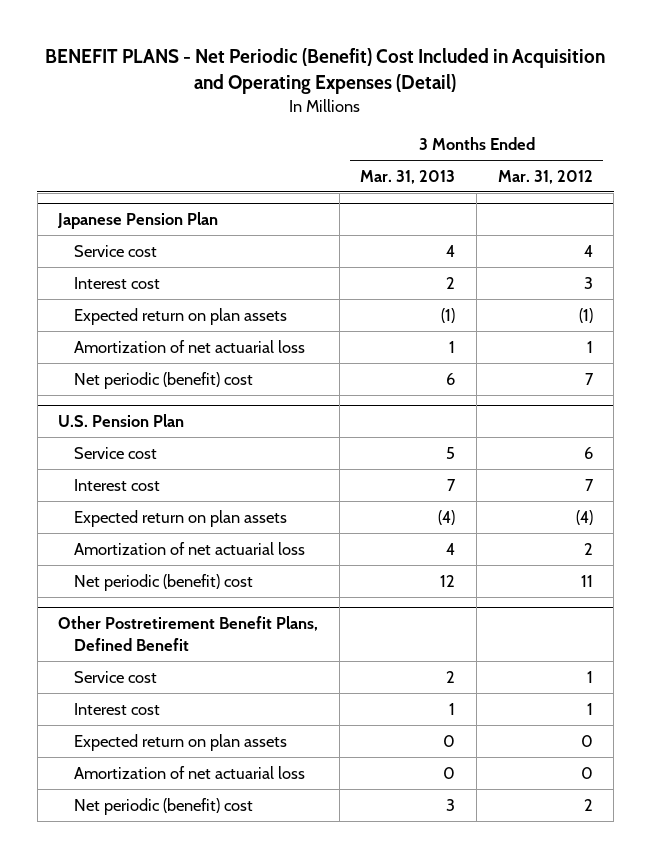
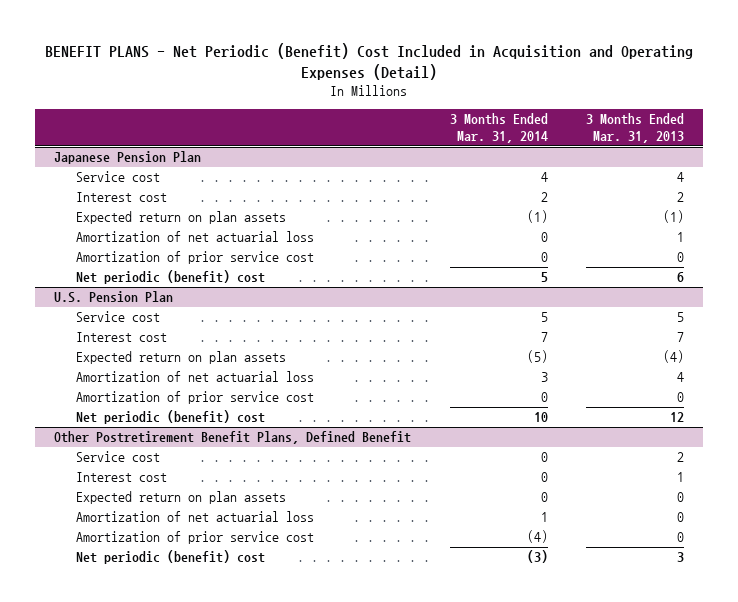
[497,169,593,184] Mar. 31, 2012 -> none
none -> [449,113,548,143] 3 Months Ended Mar. 31, 2014
none -> [75,251,314,265] Amortization of prior service cost
none -> [75,391,314,405] Amortization of prior service cost
none -> [75,531,314,545] Amortization of prior service cost

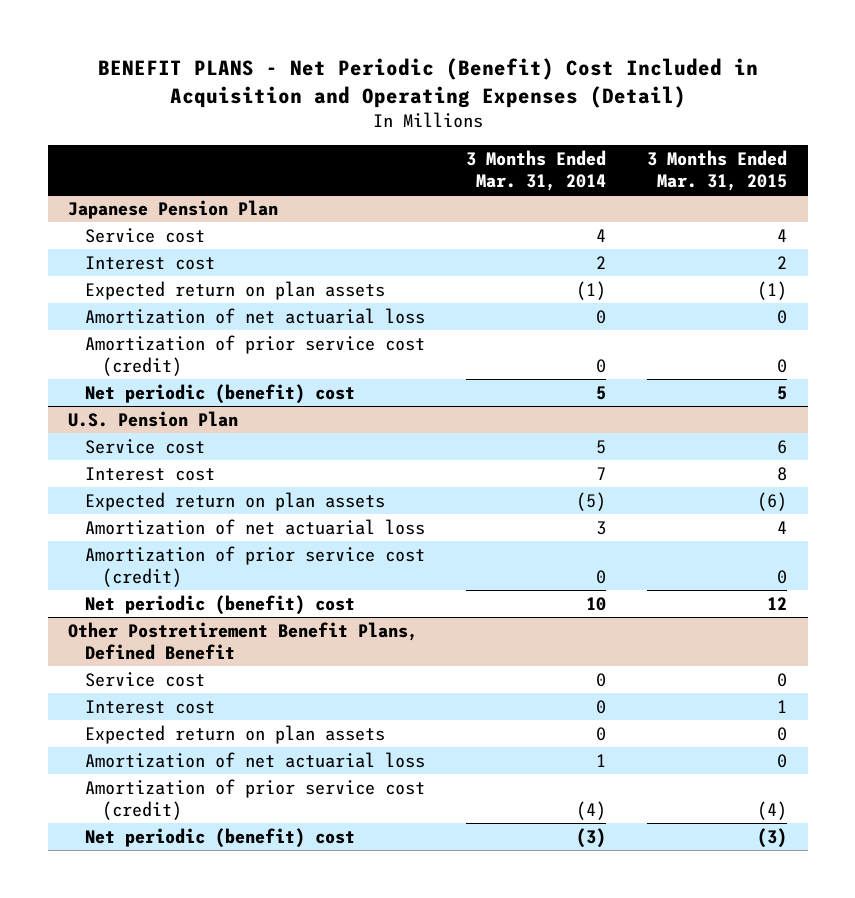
[585,113,684,143] 3 Months Ended Mar. 31, 2013 -> none
none -> [647,150,788,192] 3 Months Ended Mar. 31, 2015
[75,251,314,265] Amortization of prior service cost -> [85,334,426,376] Amortization of prior service cost (credit)
[75,391,314,405] Amortization of prior service cost -> [85,545,426,587] Amortization of prior service cost (credit)
[75,531,314,545] Amortization of prior service cost -> [85,778,426,820] Amortization of prior service cost (credit)

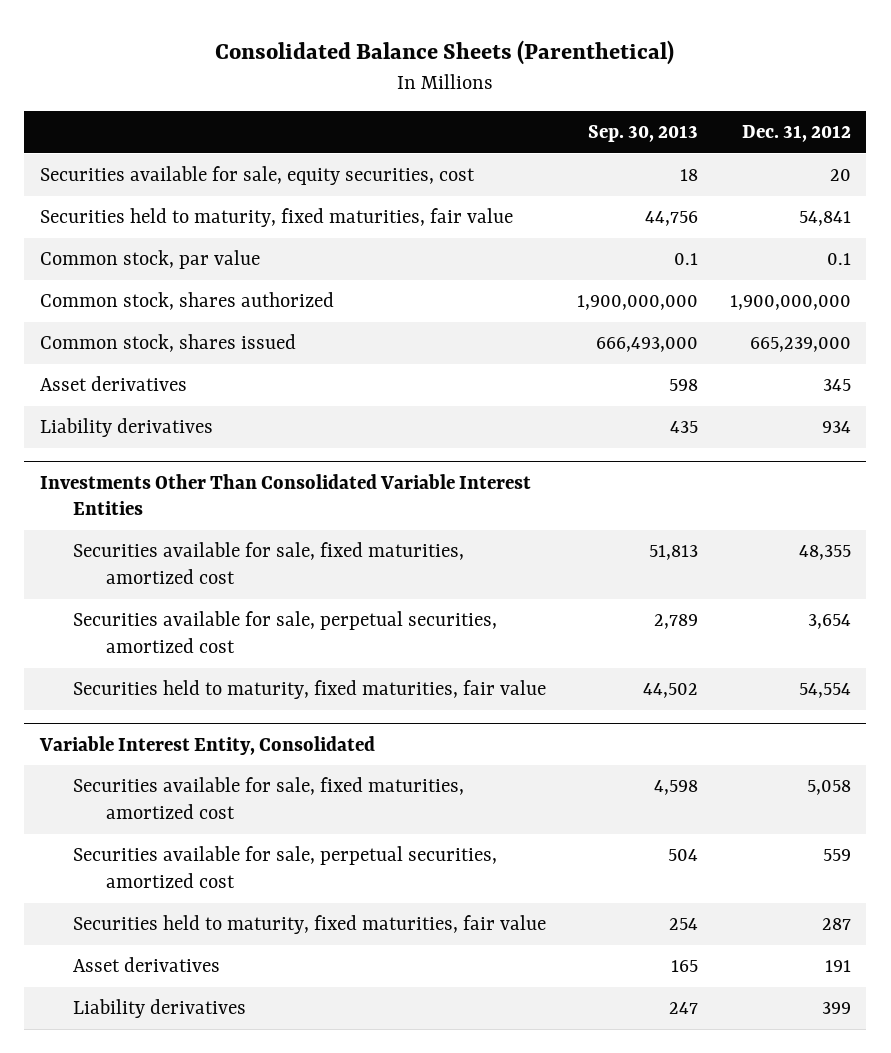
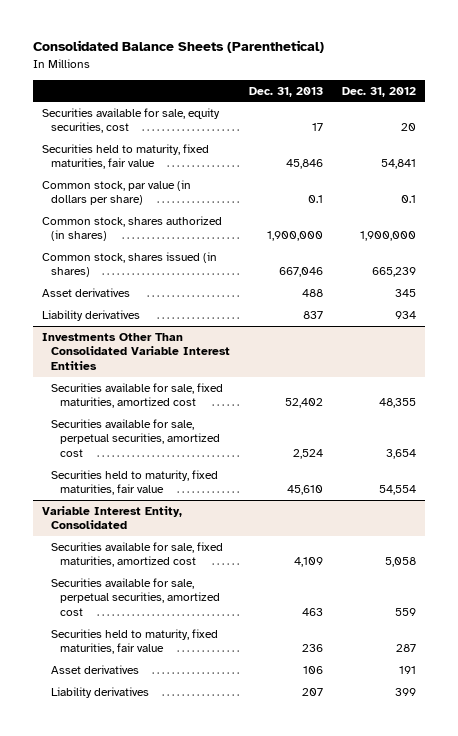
[588,124,699,142] Sep. 30, 2013 -> none
none -> [248,86,323,97] Dec. 31, 2013
[40,250,261,270] Common stock, par value -> [42,180,192,206] Common stock, par value (in dollars per share)
[40,292,335,311] Common stock, shares authorized -> [42,216,223,242] Common stock, shares authorized (in shares)
[729,295,851,311] 1,900,000,000 -> [359,231,416,242] 1,900,000
[40,334,297,353] Common stock, shares issued -> [42,252,218,278] Common stock, shares issued (in shares)
[749,337,851,353] 665,239,000 -> [371,267,416,278] 665,239

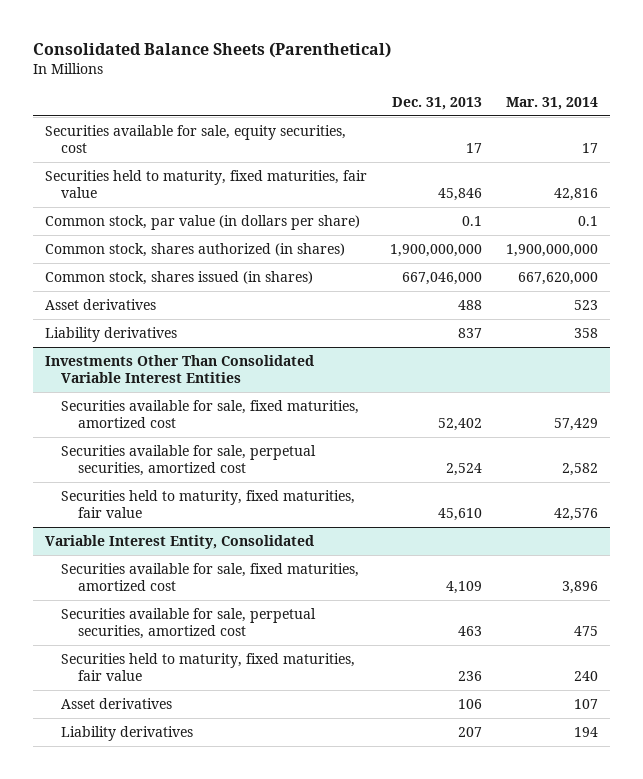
[341,86,416,97] Dec. 31, 2012 -> none
none -> [506,96,599,110] Mar. 31, 2014
[266,231,323,242] 1,900,000 -> [390,243,483,257] 1,900,000,000
[278,267,323,278] 667,046 -> [402,271,483,285] 667,046,000

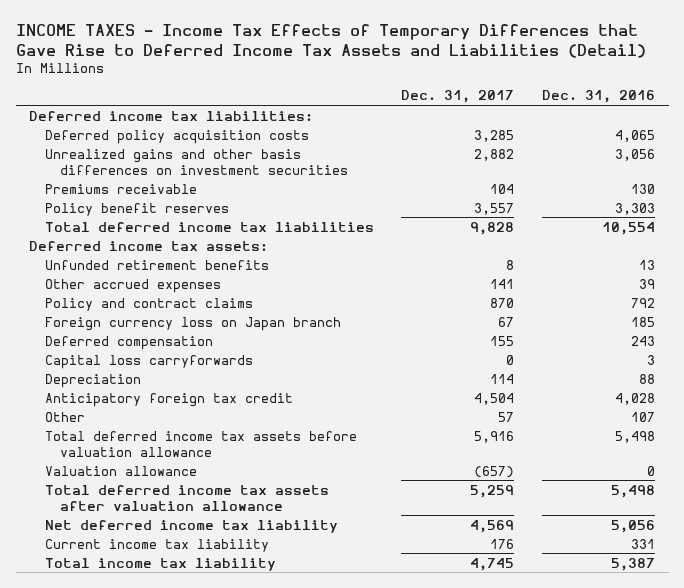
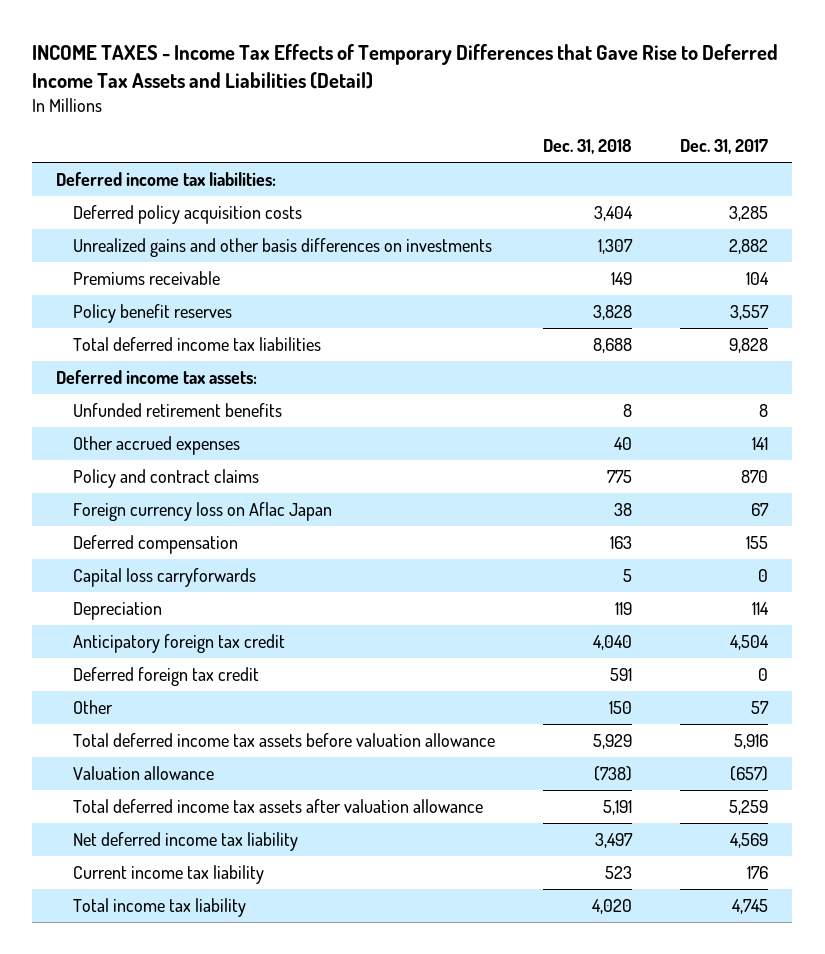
[542,90,656,104] Dec. 31, 2016 -> none
none -> [543,139,633,155] Dec. 31, 2018
[44,148,349,175] Unrealized gains and other basis differences on investment securities -> [73,237,493,257] Unrealized gains and other basis differences on investments
[44,316,341,331] Foreign currency loss on Japan branch -> [73,501,333,521] Foreign currency loss on Aflac Japan
none -> [73,666,260,686] Deferred foreign tax credit

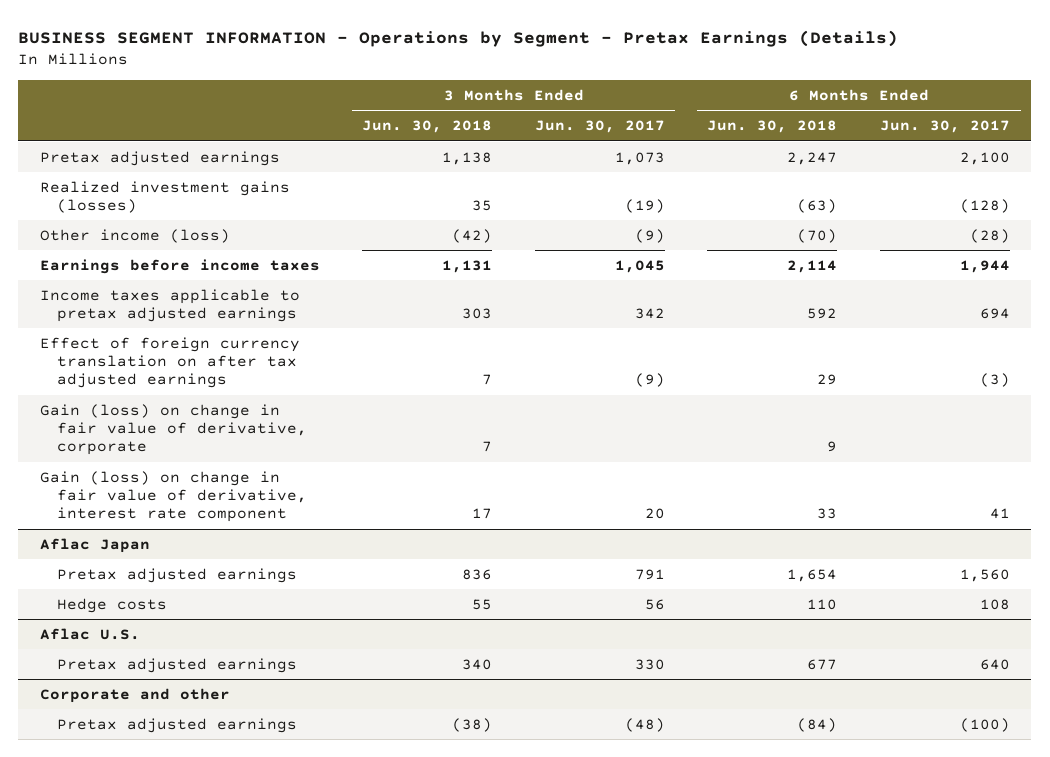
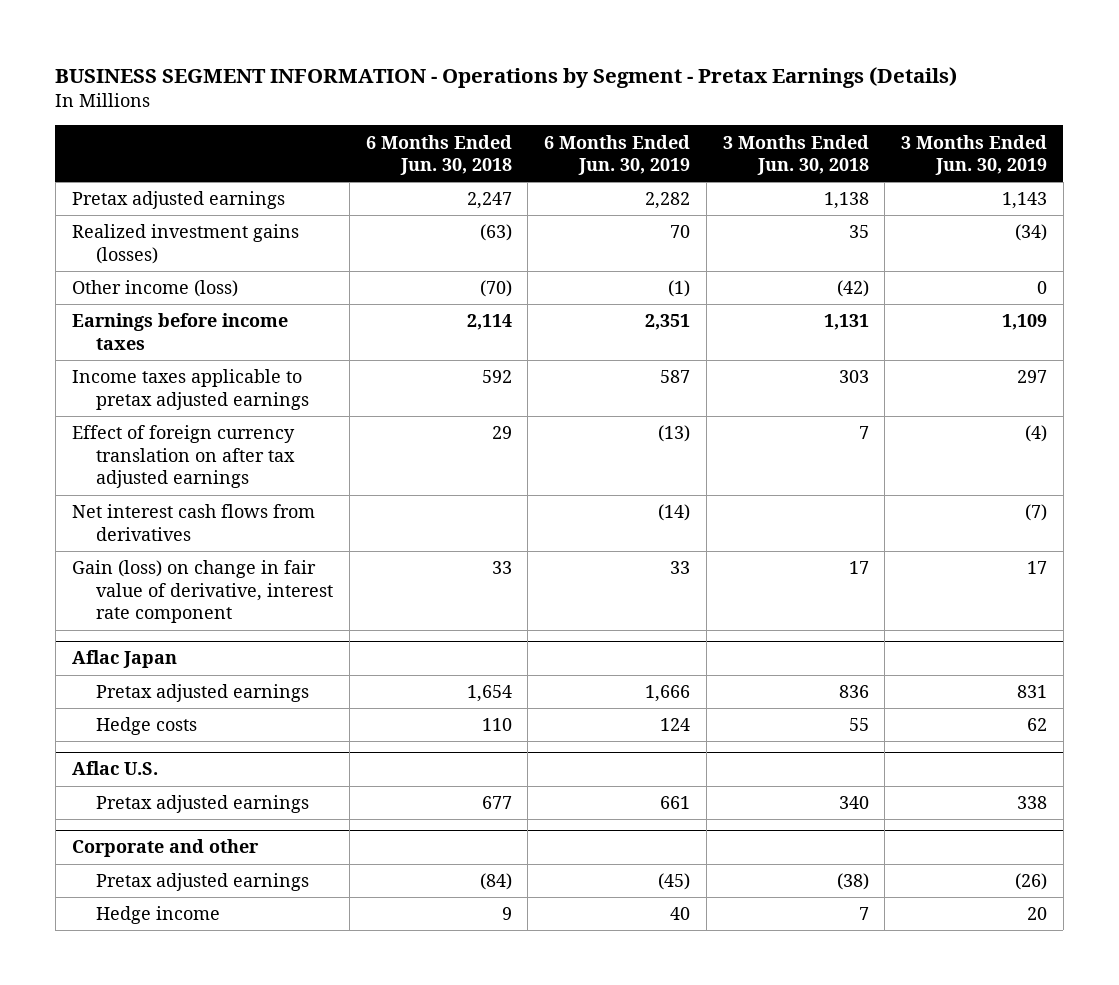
[534,120,665,134] Jun. 30, 2017 -> none
[879,120,1010,134] Jun. 30, 2017 -> none
none -> [544,134,691,176] 6 Months Ended Jun. 30, 2019
none -> [900,134,1047,176] 3 Months Ended Jun. 30, 2019
[39,403,307,456] Gain (loss) on change in fair value of derivative, corporate -> none
none -> [71,504,315,541] Net interest cash flows from derivatives
none -> [96,906,221,925] Hedge income

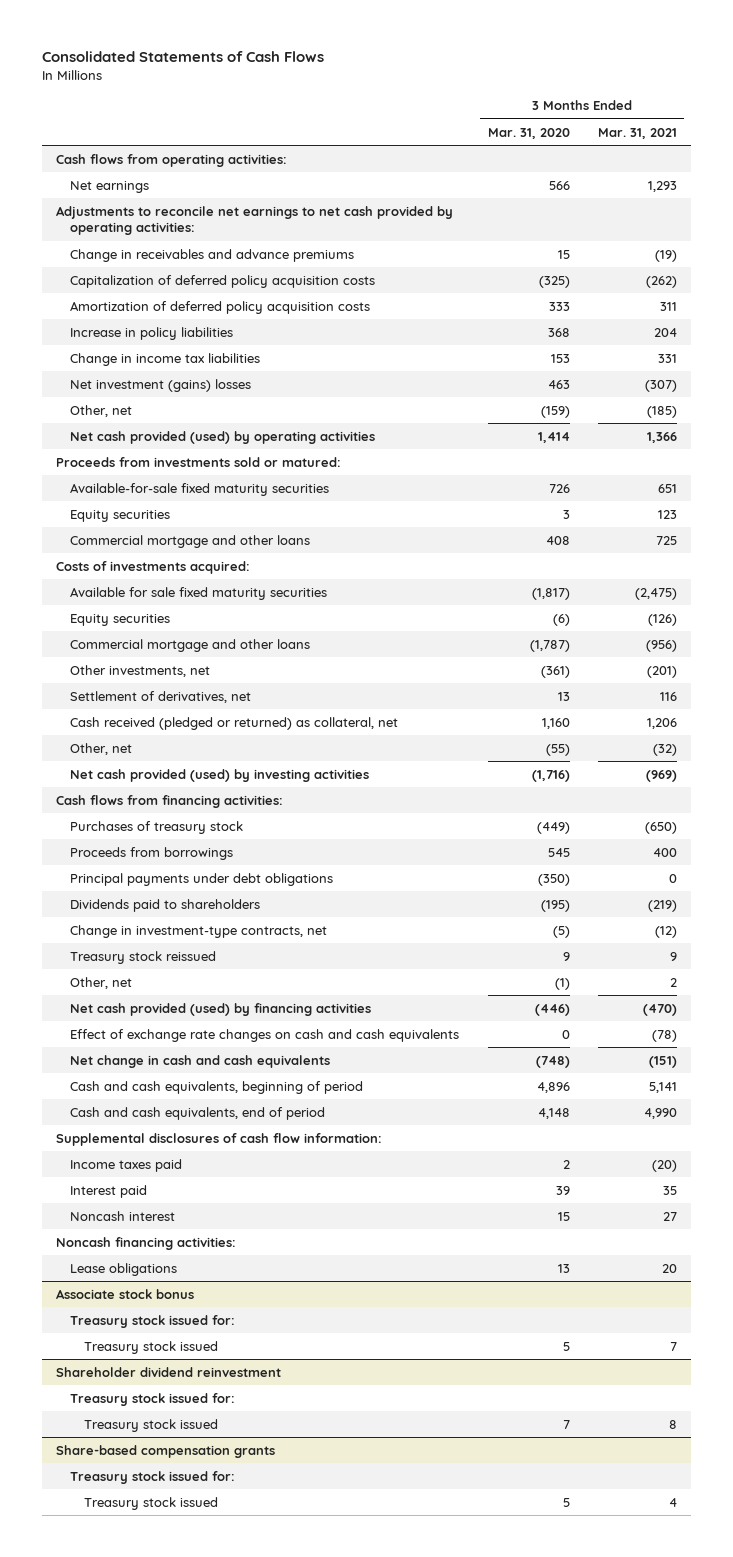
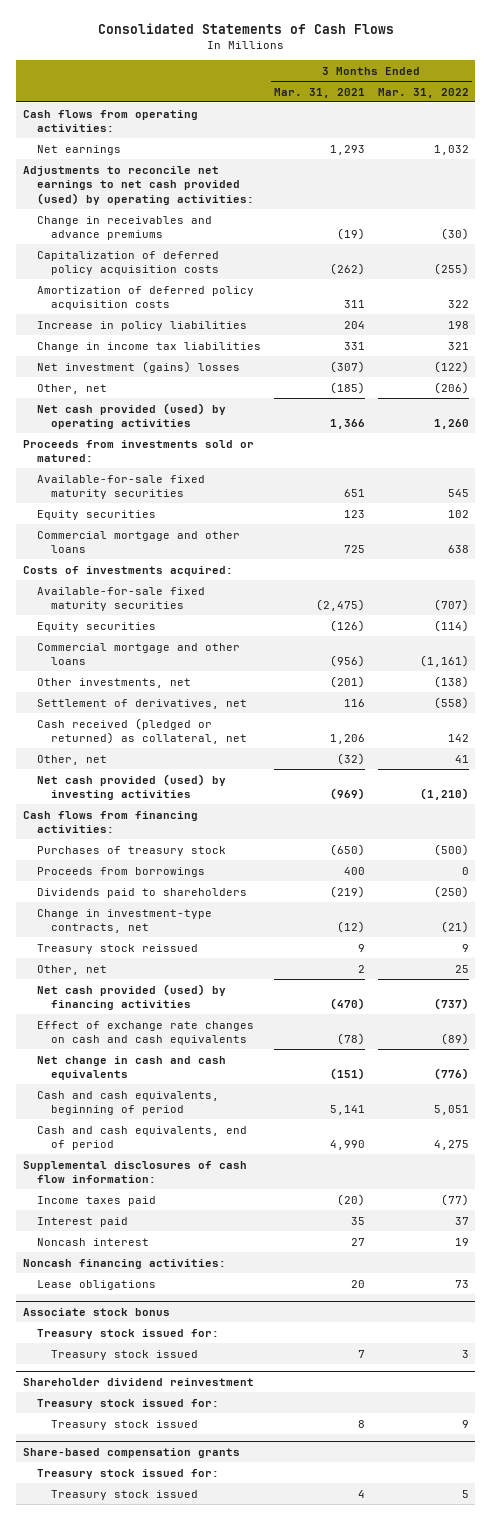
[487,127,570,139] Mar. 31, 2020 -> none
none -> [377,87,469,98] Mar. 31, 2022
[56,205,454,235] Adjustments to reconcile net earnings to net cash provided by operating activities: -> [22,165,254,205] Adjustments to reconcile net earnings to net cash provided (used) by operating activities:
[70,586,328,600] Available for sale fixed maturity securities -> [36,586,205,612] Available-for-sale fixed maturity securities
[70,872,334,886] Principal payments under debt obligations -> none

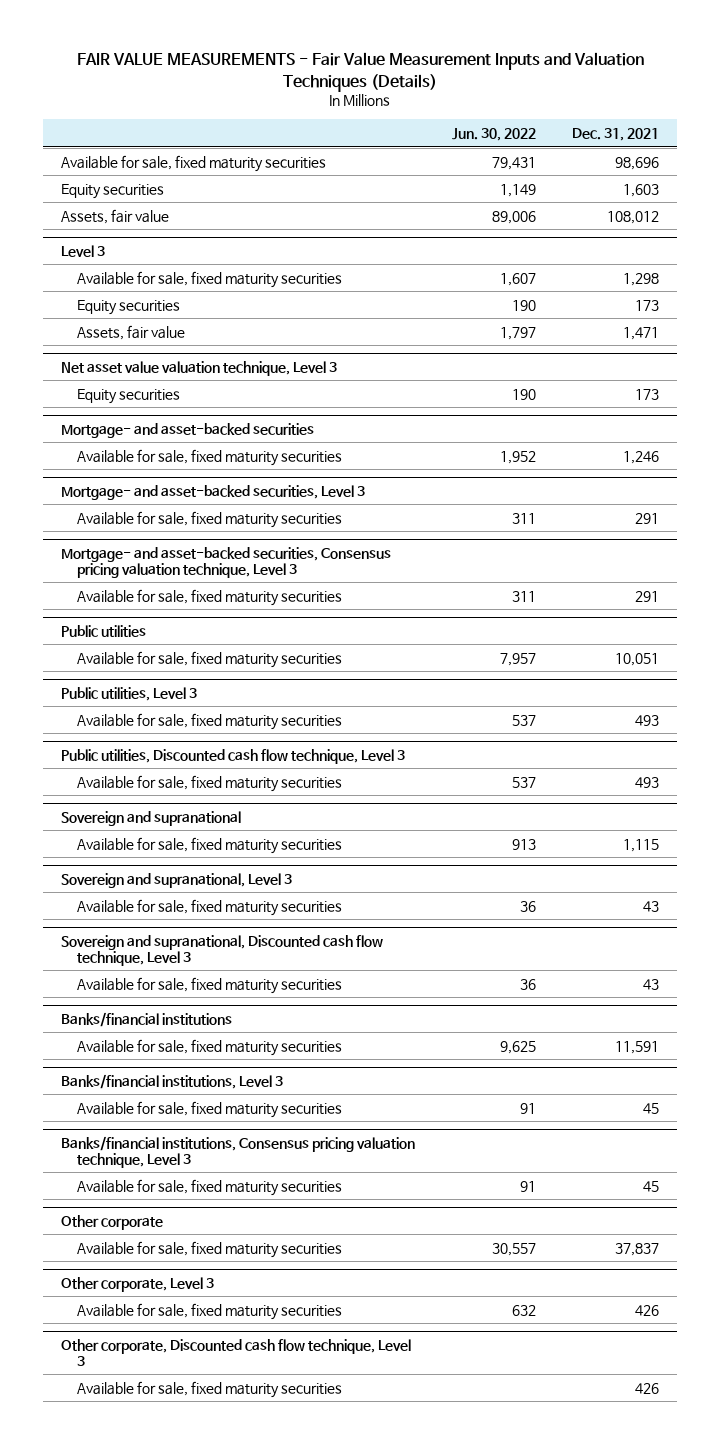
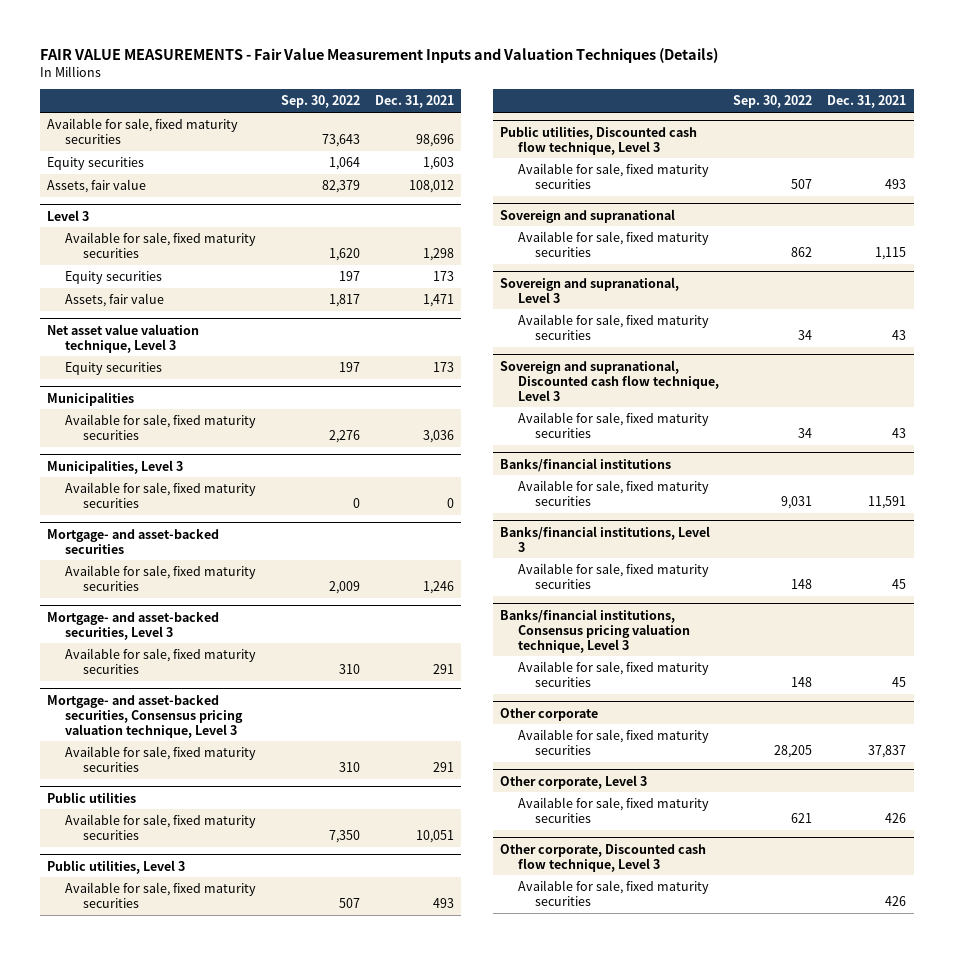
[451,128,536,142] Jun. 30, 2022 -> none
none -> [280,95,360,109] Sep. 30, 2022
none -> [47,391,135,406] Municipalities
none -> [65,414,257,441] Available for sale, fixed maturity securities
none -> [47,459,184,474] Municipalities, Level 3
none -> [65,482,257,509] Available for sale, fixed maturity securities

